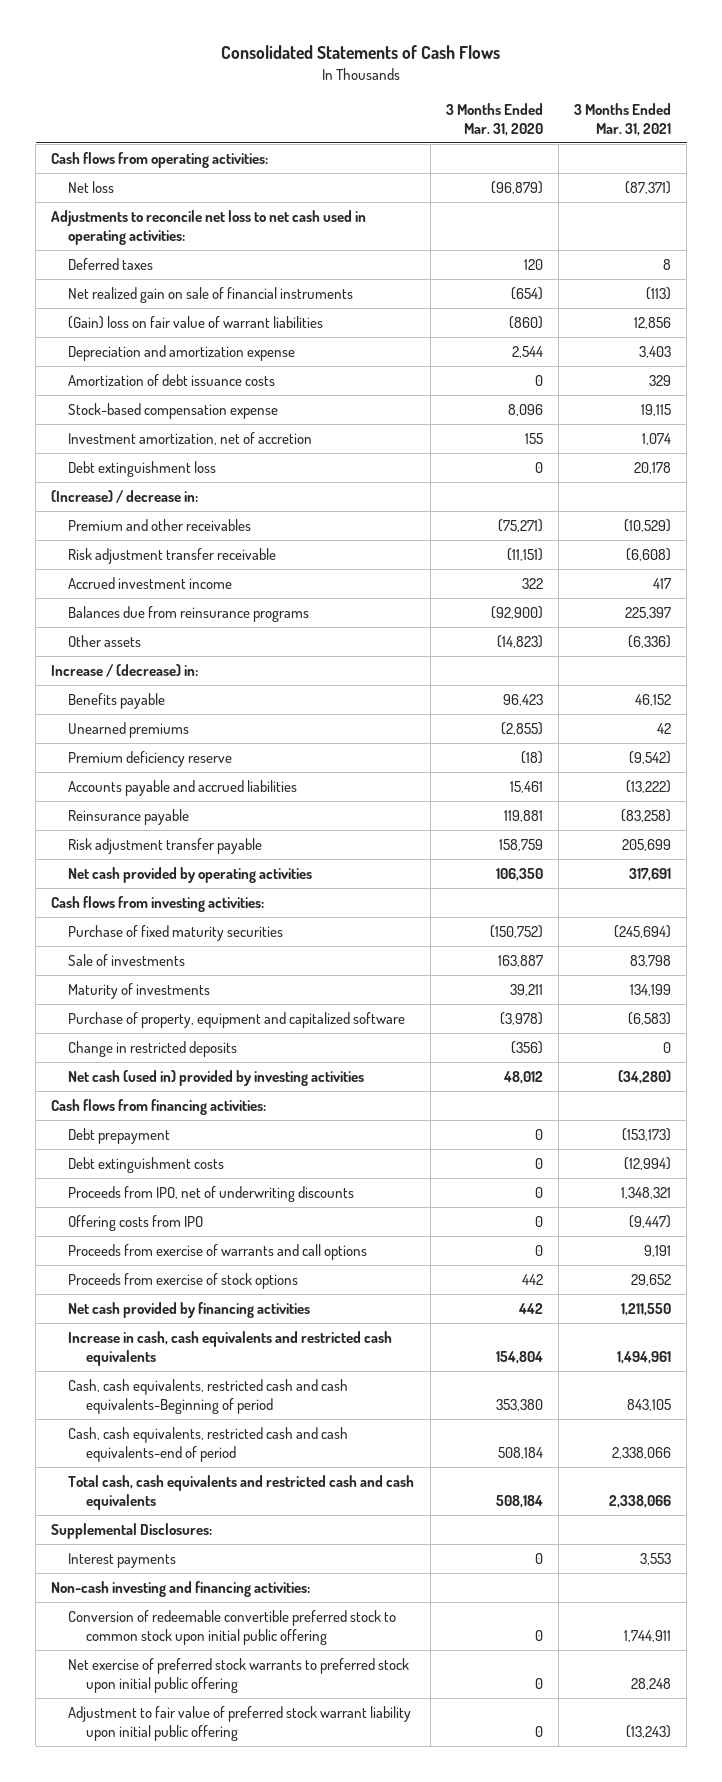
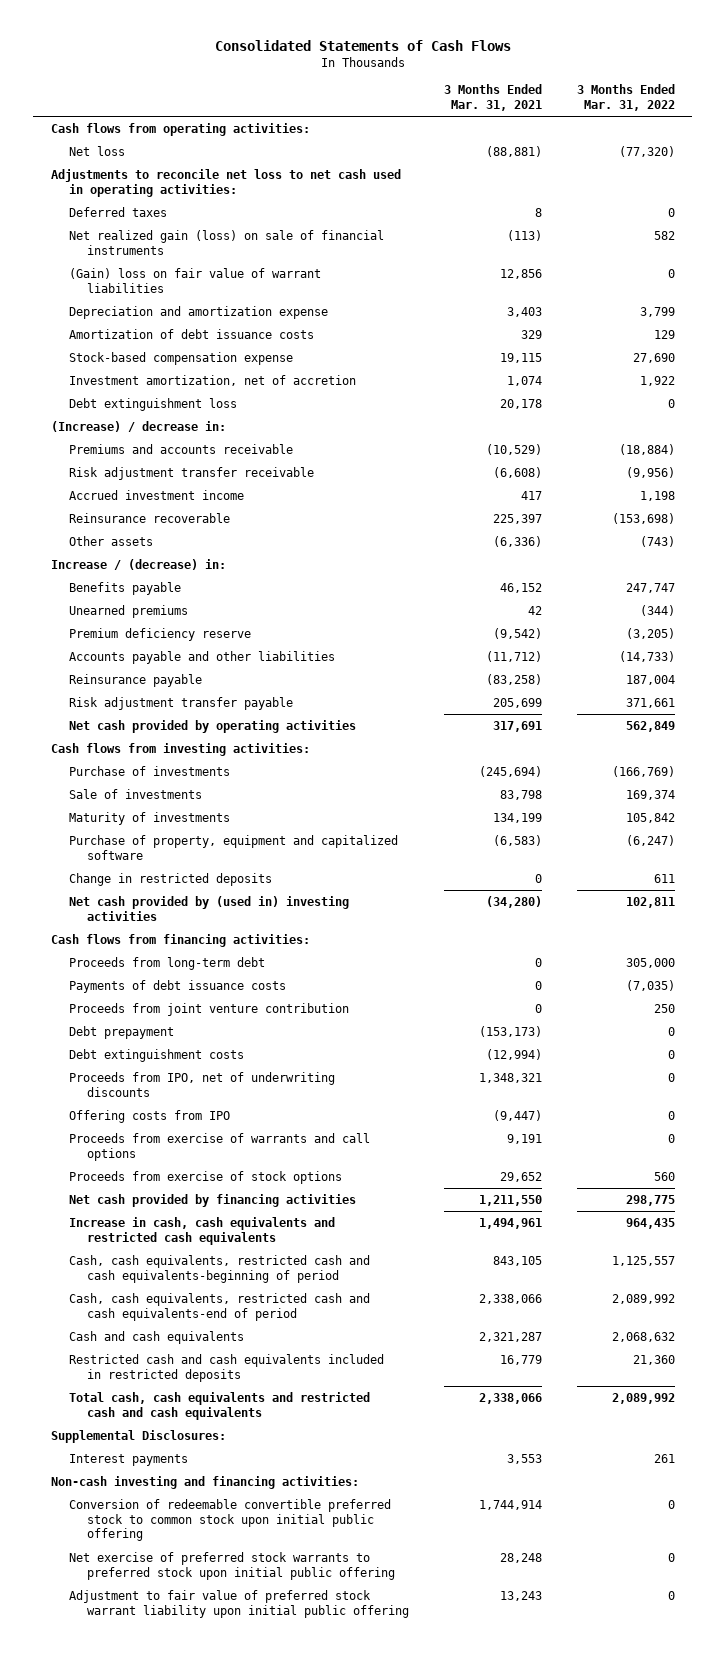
[445,102,543,136] 3 Months Ended Mar. 31, 2020 -> none
none -> [576,84,675,112] 3 Months Ended Mar. 31, 2022
[625,180,672,194] (87,371) -> [486,145,543,157] (88,881)
[68,286,354,303] Net realized gain on sale of financial instruments -> [69,229,385,255] Net realized gain (loss) on sale of financial instruments
[68,518,252,531] Premium and other receivables -> [69,443,294,454] Premiums and accounts receivable
[68,605,310,622] Balances due from reinsurance programs -> [69,512,231,523] Reinsurance recoverable
[68,779,298,796] Accounts payable and accrued liabilities -> [69,650,336,664] Accounts payable and other liabilities
[626,779,672,793] (13,222) -> [486,650,543,662] (11,712)
[68,924,284,941] Purchase of fixed maturity securities -> [69,765,231,776] Purchase of investments
[68,1069,365,1086] Net cash (used in) provided by investing activities -> [69,895,350,921] Net cash provided by (used in) investing activities
none -> [69,956,266,970] Proceeds from long-term debt
none -> [69,979,287,993] Payments of debt issuance costs
none -> [69,1002,350,1016] Proceeds from joint venture contribution
[68,1378,349,1414] Cash, cash equivalents, restricted cash and cash equivalents-Beginning of period -> [69,1254,371,1283] Cash, cash equivalents, restricted cash and cash equivalents-beginning of period
none -> [69,1330,245,1344] Cash and cash equivalents
none -> [69,1353,385,1382] Restricted cash and cash equivalents included in restricted deposits
[624,1629,672,1642] 1,744,911 -> [479,1499,543,1510] 1,744,914
[626,1724,672,1738] (13,243) -> [500,1590,543,1601] 13,243

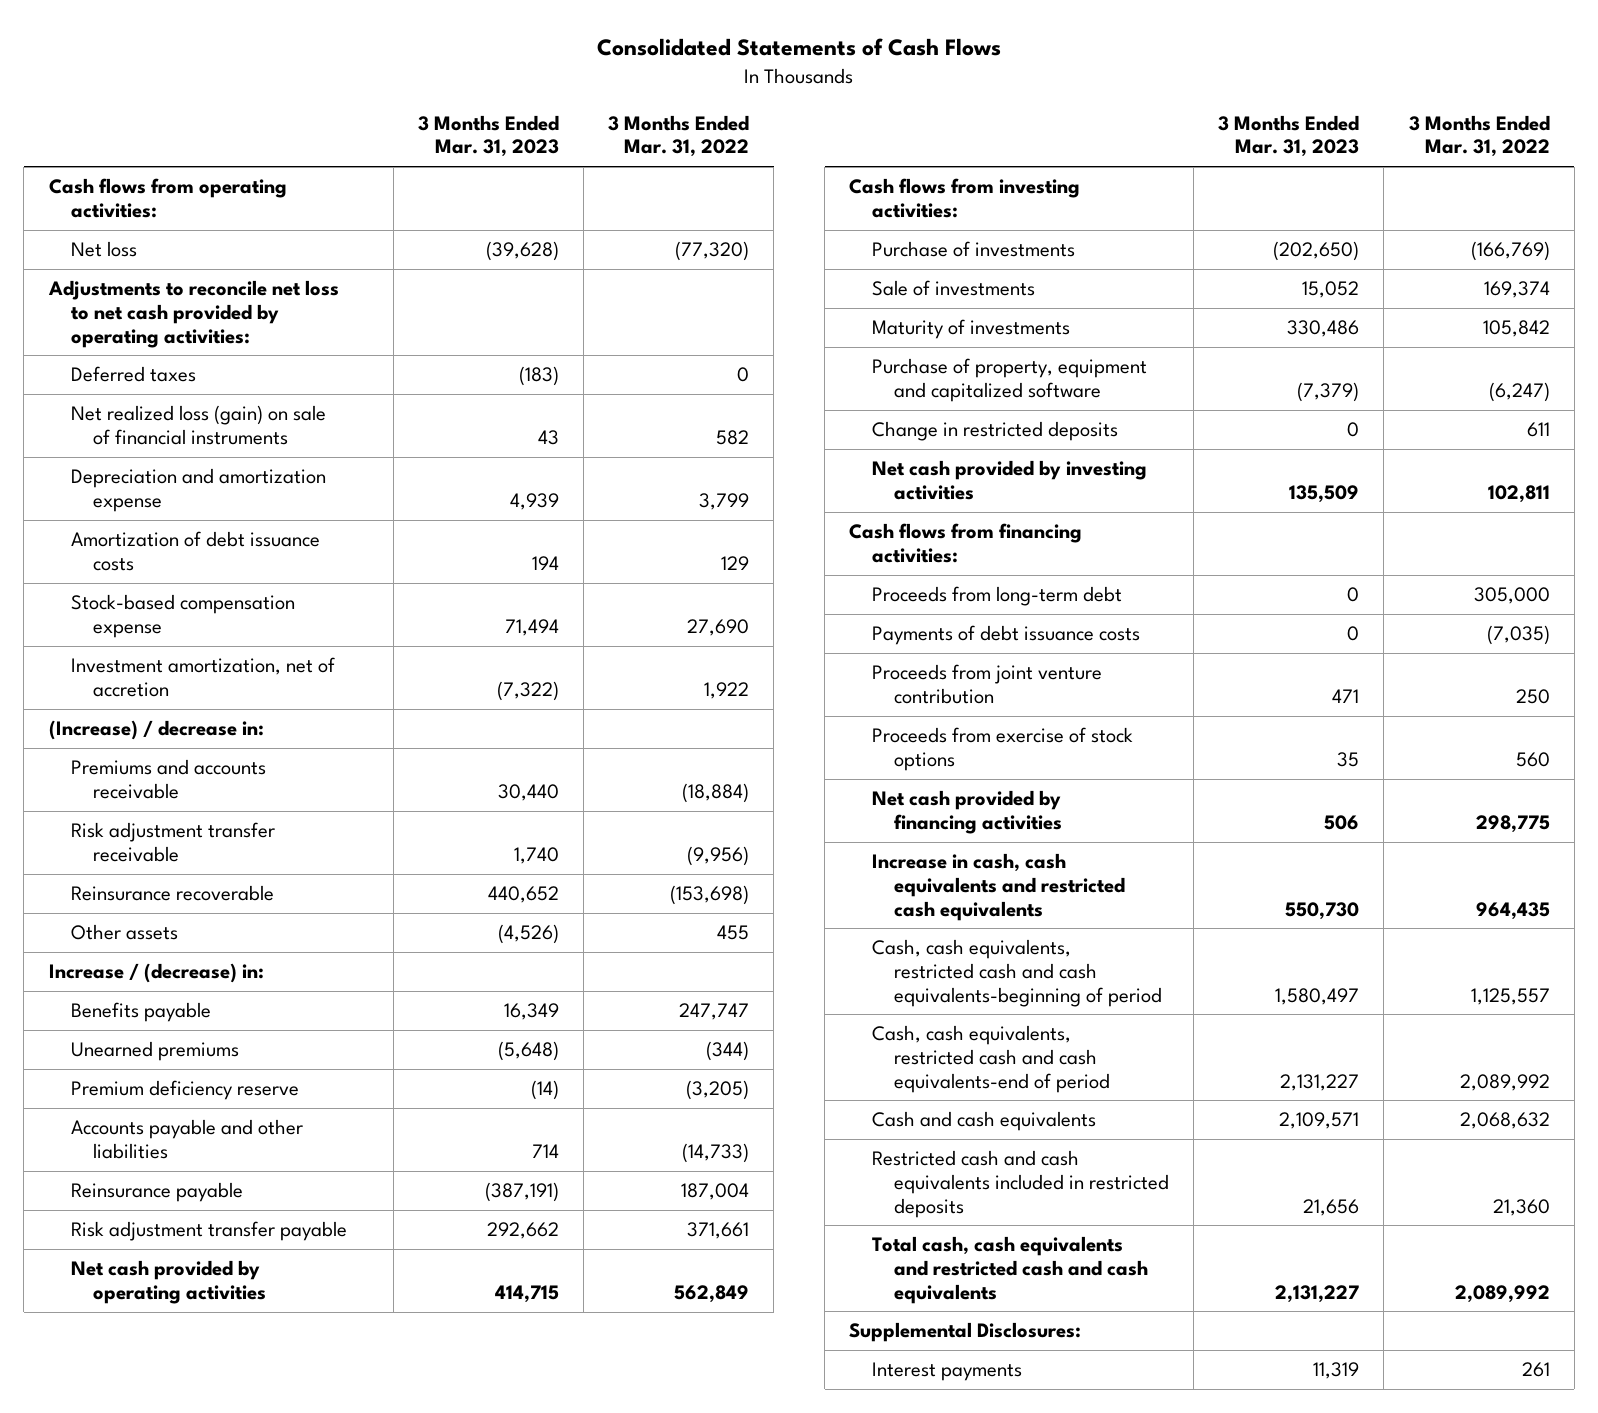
[444,84,543,112] 3 Months Ended Mar. 31, 2021 -> none
none -> [417,114,559,158] 3 Months Ended Mar. 31, 2023
[50,168,401,197] Adjustments to reconcile net loss to net cash used in operating activities: -> [47,280,339,348] Adjustments to reconcile net loss to net cash provided by operating activities:
[69,267,322,293] (Gain) loss on fair value of warrant liabilities -> none
[69,229,385,255] Net realized gain (loss) on sale of financial instruments -> [70,405,326,445] Net realized loss (gain) on sale of financial instruments
[69,397,238,411] Debt extinguishment loss -> none
[69,489,245,500] Accrued investment income -> none
[639,535,675,547] (743) -> [717,925,750,941] 455
[69,895,350,921] Net cash provided by (used in) investing activities -> [871,460,1147,500] Net cash provided by investing activities
[69,1025,175,1039] Debt prepayment -> none
[69,1048,245,1062] Debt extinguishment costs -> none
[69,1071,336,1097] Proceeds from IPO, net of underwriting discounts -> none
[69,1109,231,1123] Offering costs from IPO -> none
[69,1132,371,1161] Proceeds from exercise of warrants and call options -> none
[50,1475,359,1489] Non-cash investing and financing activities: -> none
[69,1498,392,1542] Conversion of redeemable convertible preferred stock to common stock upon initial public offering -> none
[69,1551,396,1580] Net exercise of preferred stock warrants to preferred stock upon initial public offering -> none
[69,1589,410,1618] Adjustment to fair value of preferred stock warrant liability upon initial public offering -> none

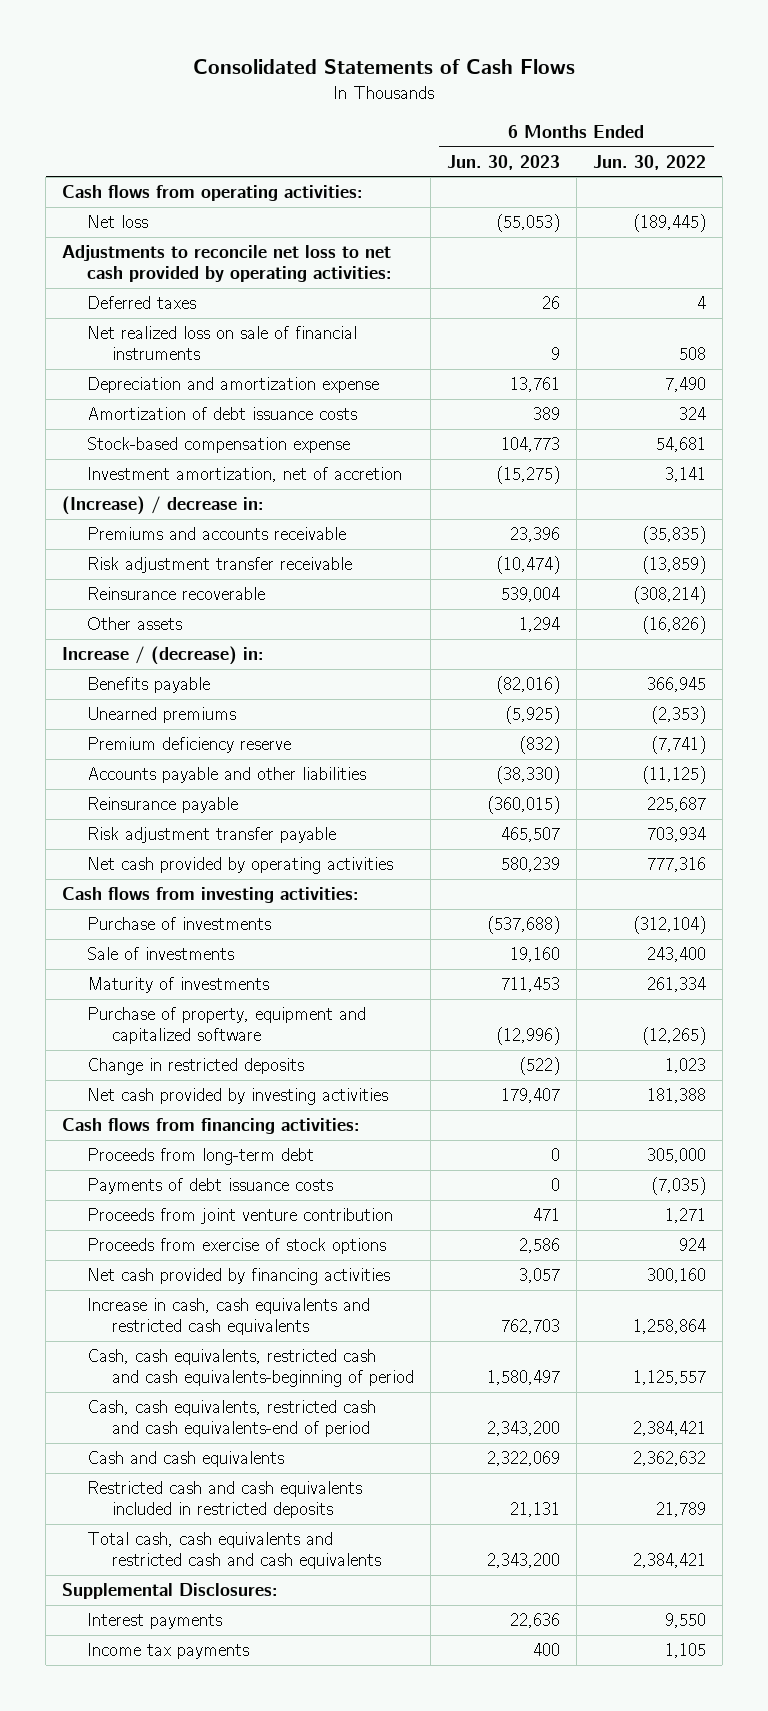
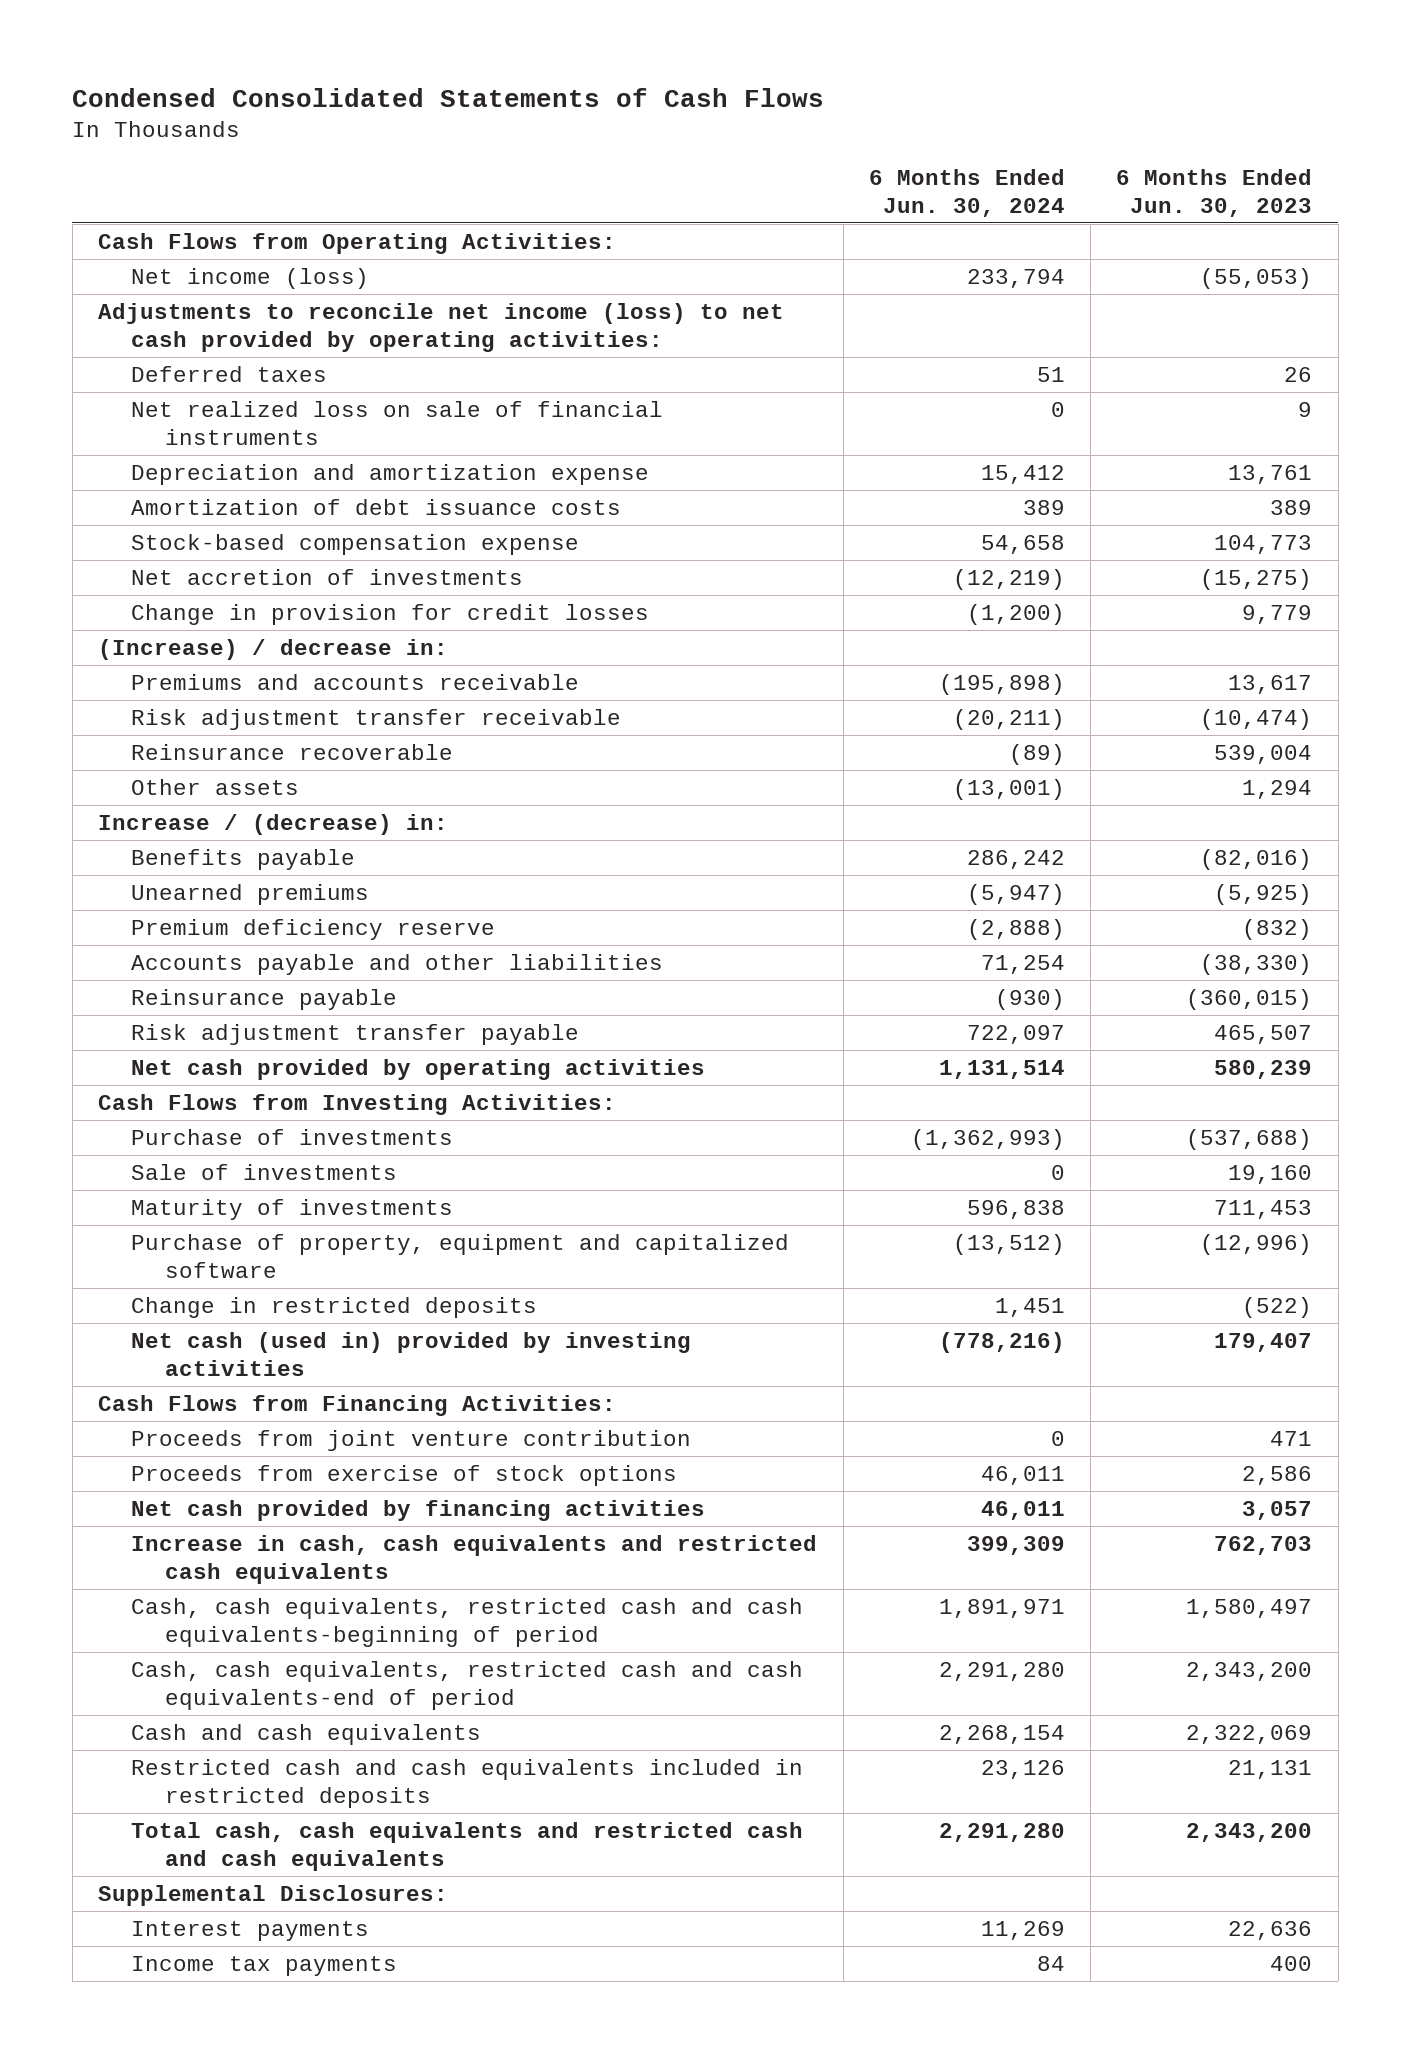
[193,59,576,75] Consolidated Statements of Cash Flows -> [72,87,825,107] Condensed Consolidated Statements of Cash Flows
[592,154,706,170] Jun. 30, 2022 -> none
none -> [868,168,1065,217] 6 Months Ended Jun. 30, 2024
[62,185,364,202] Cash flows from operating activities: -> [97,233,616,255] Cash Flows from Operating Activities:
[87,215,149,229] Net loss -> [131,268,370,290] Net income (loss)
[62,245,393,283] Adjustments to reconcile net loss to net cash provided by operating activities: -> [97,303,784,353] Adjustments to reconcile net income (loss) to net cash provided by operating activities:
[87,467,403,483] Investment amortization, net of accretion -> [131,569,524,586] Net accretion of investments
none -> [131,604,650,626] Change in provision for credit losses
[509,527,560,543] 23,396 -> [1228,675,1313,695] 13,617
[62,887,360,904] Cash flows from investing activities: -> [97,1094,616,1116] Cash Flows from Investing Activities:
[87,1148,315,1166] Proceeds from long-term debt -> none
[87,1178,334,1195] Payments of debt issuance costs -> none
[87,1088,389,1106] Net cash provided by investing activities -> [131,1332,692,1377] Net cash (used in) provided by investing activities
[62,1118,361,1135] Cash flows from financing activities: -> [97,1395,616,1417] Cash Flows from Financing Activities:

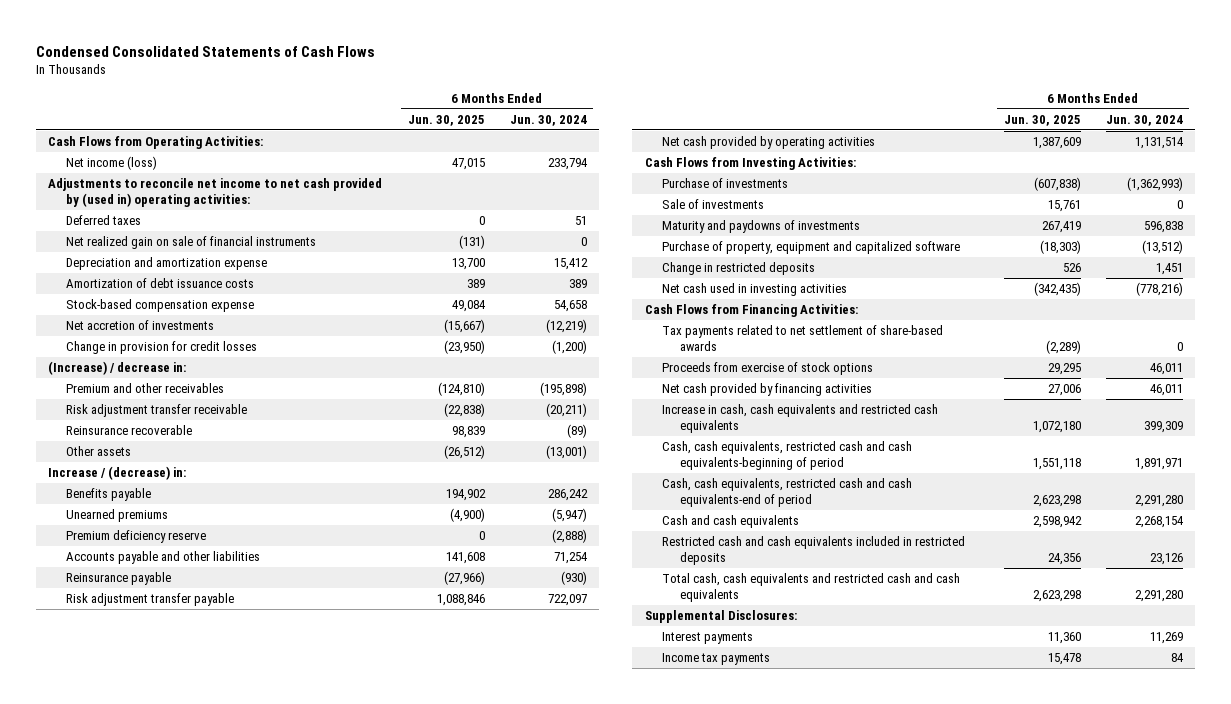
[1116,168,1313,217] 6 Months Ended Jun. 30, 2023 -> none
none -> [407,114,485,126] Jun. 30, 2025
[97,303,784,353] Adjustments to reconcile net income (loss) to net cash provided by operating activities: -> [48,178,383,208] Adjustments to reconcile net income to net cash provided by (used in) operating activities:
[131,401,664,446] Net realized loss on sale of financial instruments -> [66,236,317,250] Net realized gain on sale of financial instruments
[131,674,580,691] Premiums and accounts receivable -> [66,383,225,394] Premium and other receivables
[131,1199,454,1221] Maturity of investments -> [662,220,861,234] Maturity and paydowns of investments
[131,1332,692,1377] Net cash (used in) provided by investing activities -> [662,283,848,297] Net cash used in investing activities
[131,1430,692,1452] Proceeds from joint venture contribution -> none
none -> [662,325,944,352] Tax payments related to net settlement of share-based awards

